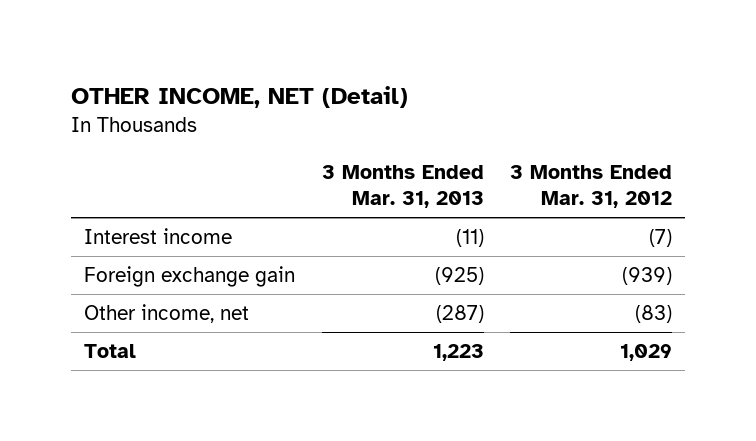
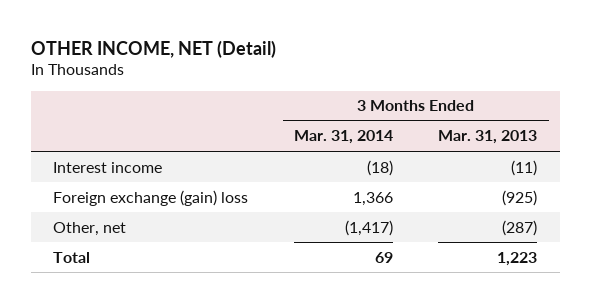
[509,164,672,209] 3 Months Ended Mar. 31, 2012 -> none
none -> [293,130,393,145] Mar. 31, 2014
[84,265,296,287] Foreign exchange gain -> [53,189,249,206] Foreign exchange (gain) loss
[84,303,250,323] Other income, net -> [53,221,127,236] Other, net

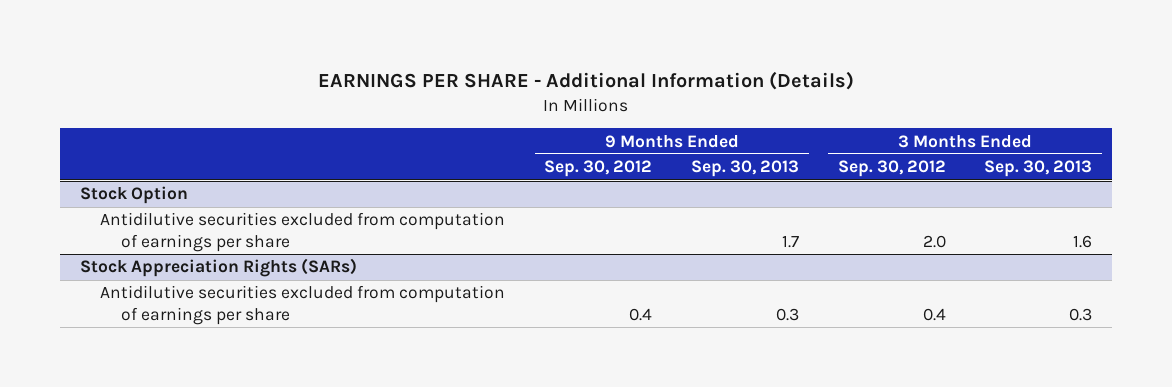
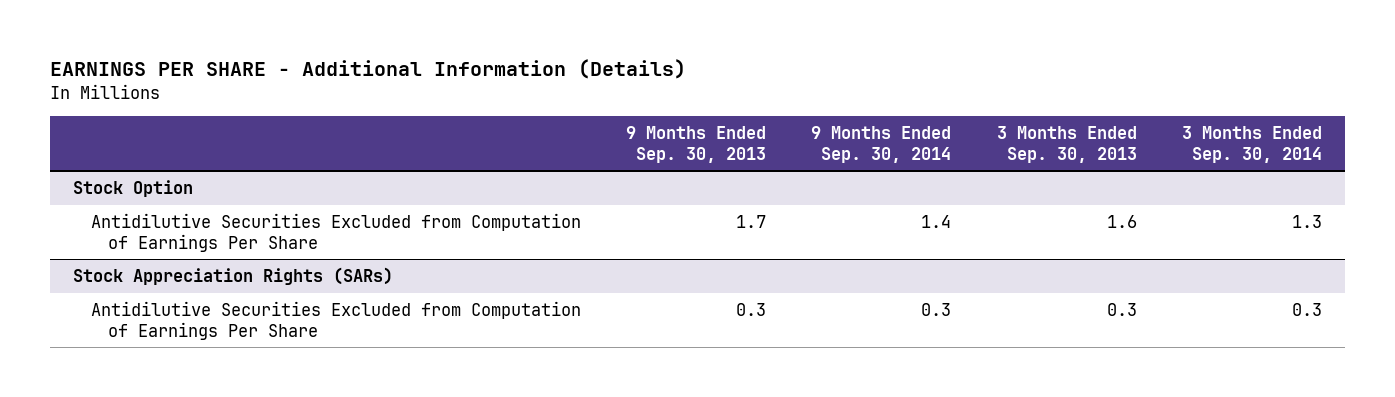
[544,160,653,178] Sep. 30, 2012 -> none
[837,160,946,178] Sep. 30, 2012 -> none
none -> [811,125,952,163] 9 Months Ended Sep. 30, 2014
none -> [1182,125,1323,163] 3 Months Ended Sep. 30, 2014
[100,212,506,252] Antidilutive securities excluded from computation of earnings per share -> [90,212,581,252] Antidilutive Securities Excluded from Computation of Earnings Per Share
[100,285,506,325] Antidilutive securities excluded from computation of earnings per share -> [90,300,581,340] Antidilutive Securities Excluded from Computation of Earnings Per Share

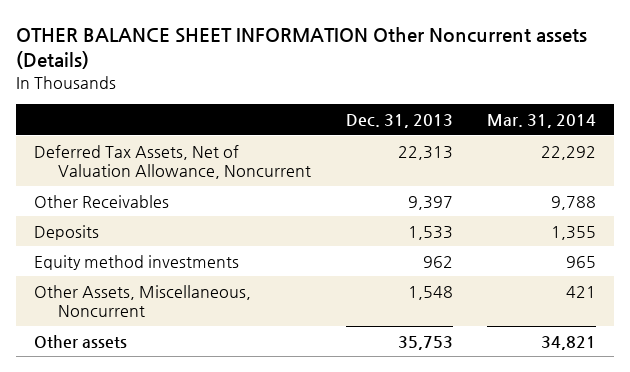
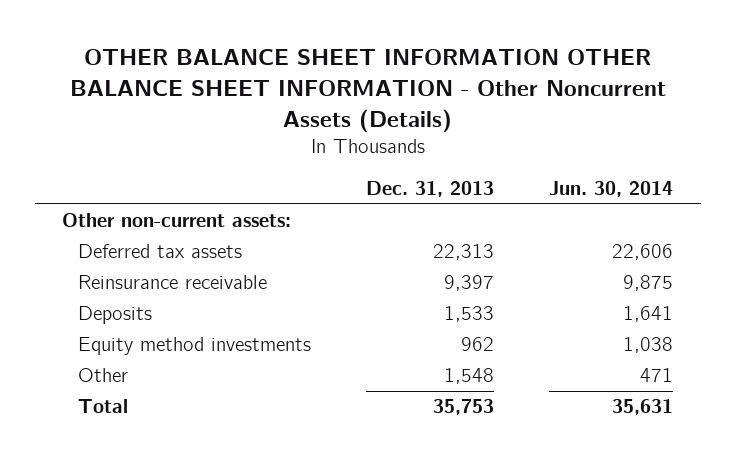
[16,27,588,70] OTHER BALANCE SHEET INFORMATION Other Noncurrent assets (Details) -> [69,49,666,133] OTHER BALANCE SHEET INFORMATION OTHER BALANCE SHEET INFORMATION - Other Noncurrent Assets (Details)
[487,114,597,129] Mar. 31, 2014 -> none
none -> [549,180,674,197] Jun. 30, 2014
none -> [62,213,292,228] Other non-current assets:
[33,144,312,180] Deferred Tax Assets, Net of Valuation Allowance, Noncurrent -> [78,244,243,259] Deferred tax assets
[33,194,169,208] Other Receivables -> [78,275,268,290] Reinsurance receivable
[33,284,251,318] Other Assets, Miscellaneous, Noncurrent -> [78,368,129,383] Other
[33,334,127,348] Other assets -> [78,399,129,414] Total

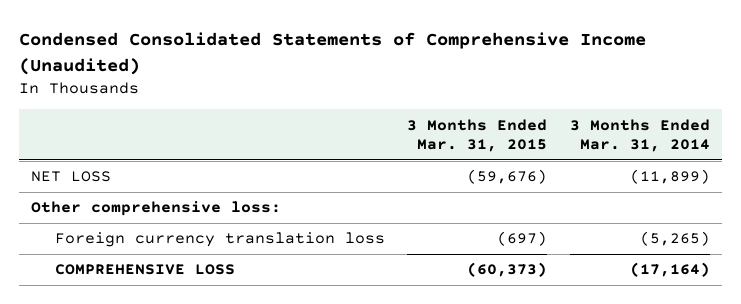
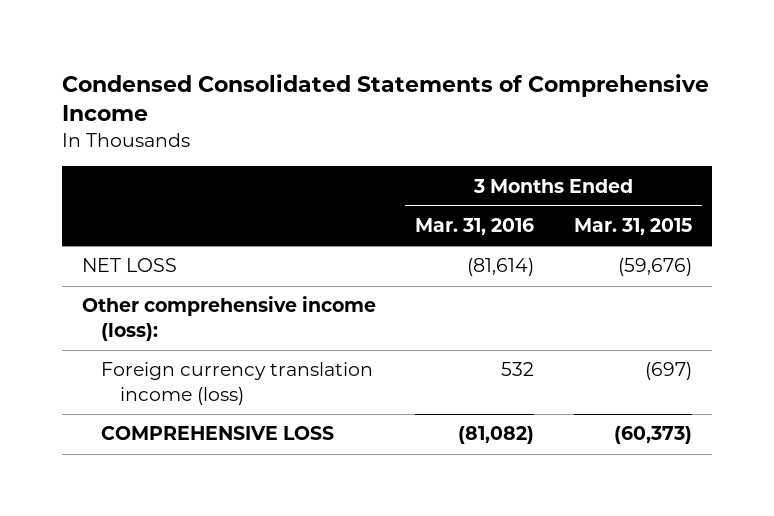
[19,31,647,75] Condensed Consolidated Statements of Comprehensive Income (Unaudited) -> [61,73,709,122] Condensed Consolidated Statements of Comprehensive Income
[570,118,711,152] 3 Months Ended Mar. 31, 2014 -> none
none -> [415,218,535,236] Mar. 31, 2016
[30,201,281,217] Other comprehensive loss: -> [81,296,376,341] Other comprehensive income (loss):
[54,232,385,248] Foreign currency translation loss -> [100,362,373,405] Foreign currency translation income (loss)

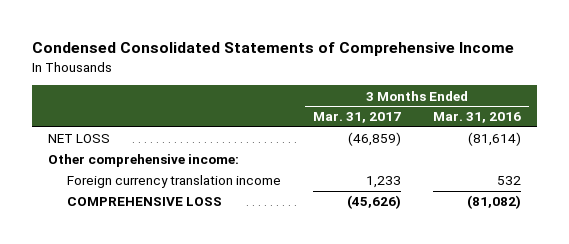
[573,218,692,236] Mar. 31, 2015 -> none
none -> [312,112,401,124] Mar. 31, 2017
[81,296,376,341] Other comprehensive income (loss): -> [48,154,240,168] Other comprehensive income:
[100,362,373,405] Foreign currency translation income (loss) -> [66,175,281,189] Foreign currency translation income

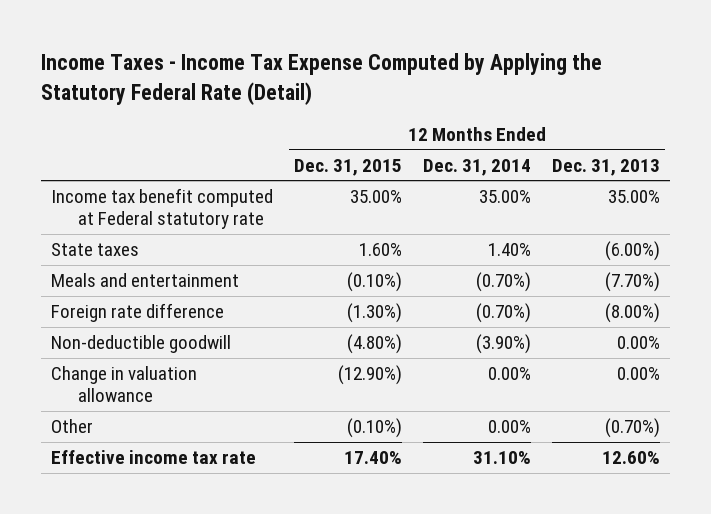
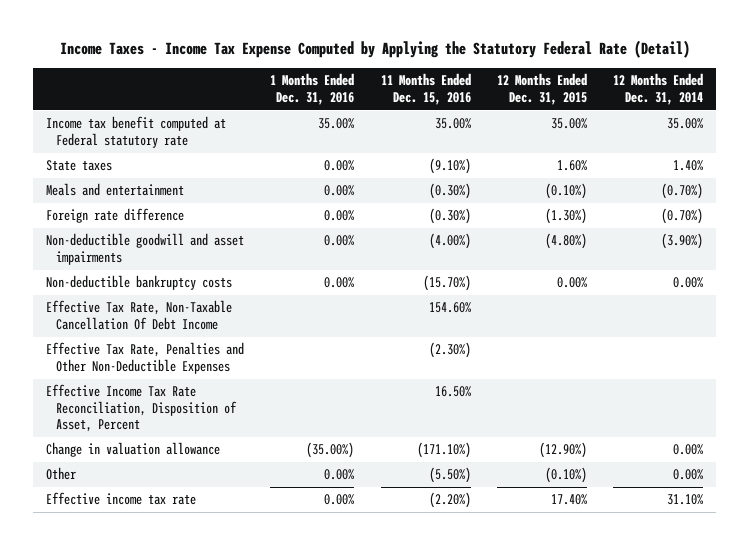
[551,158,660,176] Dec. 31, 2013 -> none
none -> [270,73,355,105] 1 Months Ended Dec. 31, 2016
none -> [380,73,471,105] 11 Months Ended Dec. 15, 2016
[51,335,232,354] Non-deductible goodwill -> [45,233,244,265] Non-deductible goodwill and asset impairments
none -> [45,275,232,291] Non-deductible bankruptcy costs
none -> [45,300,232,330] Effective Tax Rate, Non-Taxable Cancellation Of Debt Income
none -> [45,342,244,374] Effective Tax Rate, Penalties and Other Non-Deductible Expenses
none -> [45,384,237,432] Effective Income Tax Rate Reconciliation, Disposition of Asset, Percent

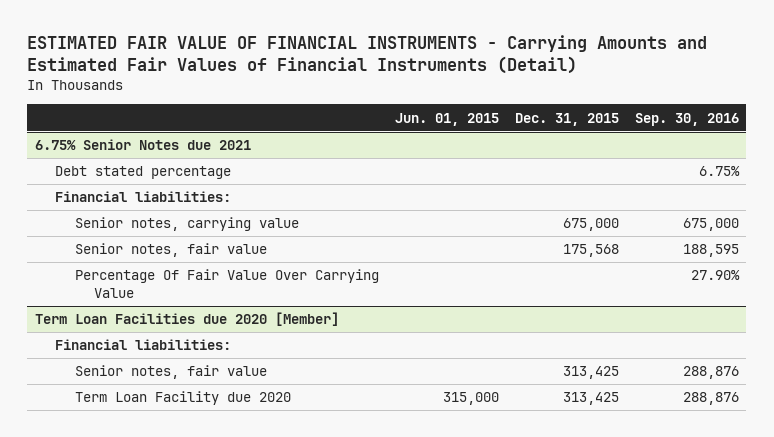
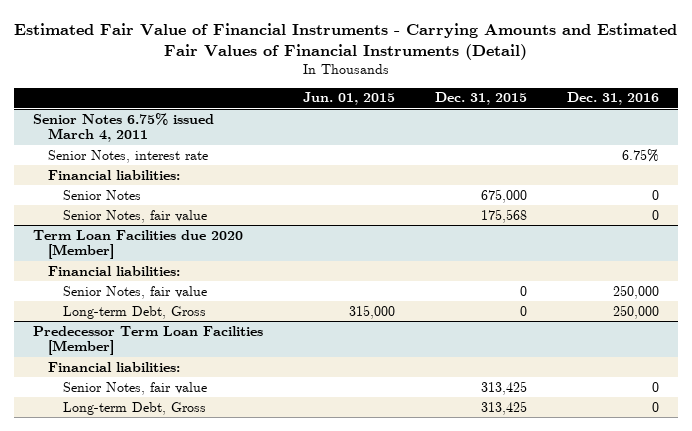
[27,35,708,75] ESTIMATED FAIR VALUE OF FINANCIAL INSTRUMENTS - Carrying Amounts and Estimated Fair Values of Financial Instruments (Detail) -> [14,22,678,60] Estimated Fair Value of Financial Instruments - Carrying Amounts and Estimated Fair Values of Financial Instruments (Detail)
[634,112,739,126] Sep. 30, 2016 -> none
none -> [566,92,659,106] Dec. 31, 2016
[35,139,252,151] 6.75% Senior Notes due 2021 -> [33,112,215,143] Senior Notes 6.75% issued March 4, 2011
[54,166,231,180] Debt stated percentage -> [48,149,209,163] Senior Notes, interest rate
[74,269,379,299] Percentage Of Fair Value Over Carrying Value -> none
[74,217,299,232] Senior notes, carrying value -> [63,189,142,200] Senior Notes
[74,243,267,258] Senior notes, fair value -> [63,209,208,223] Senior Notes, fair value
[74,391,291,406] Term Loan Facility due 2020 -> none
[74,365,267,380] Senior notes, fair value -> [63,285,208,299] Senior Notes, fair value
[562,366,619,380] 313,425 -> [519,285,527,296] 0
none -> [63,305,207,319] Long-term Debt, Gross
none -> [33,325,264,356] Predecessor Term Loan Facilities [Member]
none -> [48,361,181,372] Financial liabilities:
none -> [63,381,208,395] Senior Notes, fair value
none -> [63,401,207,415] Long-term Debt, Gross

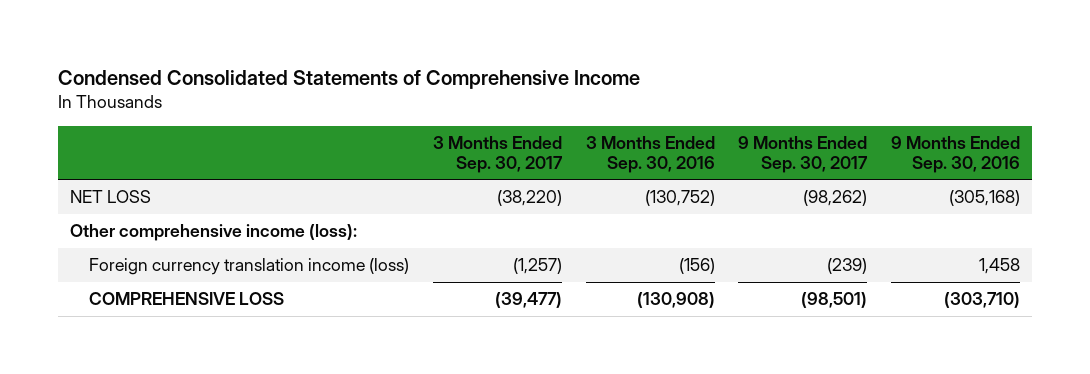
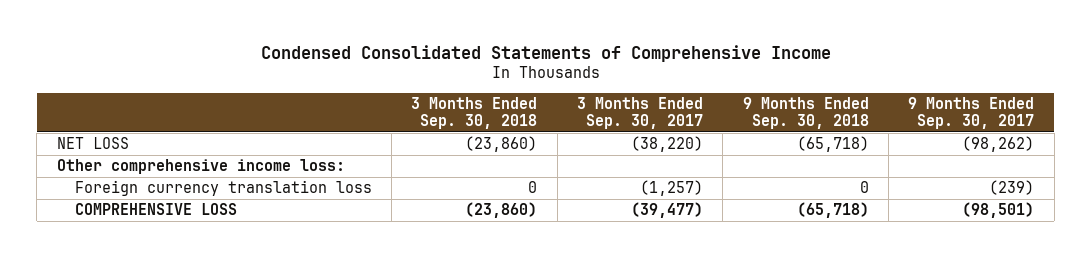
[585,135,715,173] 3 Months Ended Sep. 30, 2016 -> none
[891,135,1021,173] 9 Months Ended Sep. 30, 2016 -> none
none -> [411,96,538,130] 3 Months Ended Sep. 30, 2018
none -> [742,96,869,130] 9 Months Ended Sep. 30, 2018
[70,224,358,242] Other comprehensive income (loss): -> [56,158,345,174] Other comprehensive income loss:
[89,258,410,276] Foreign currency translation income (loss) -> [74,179,372,196] Foreign currency translation loss

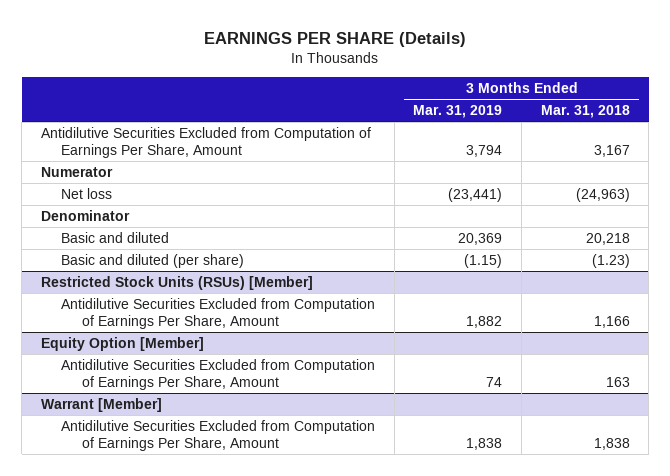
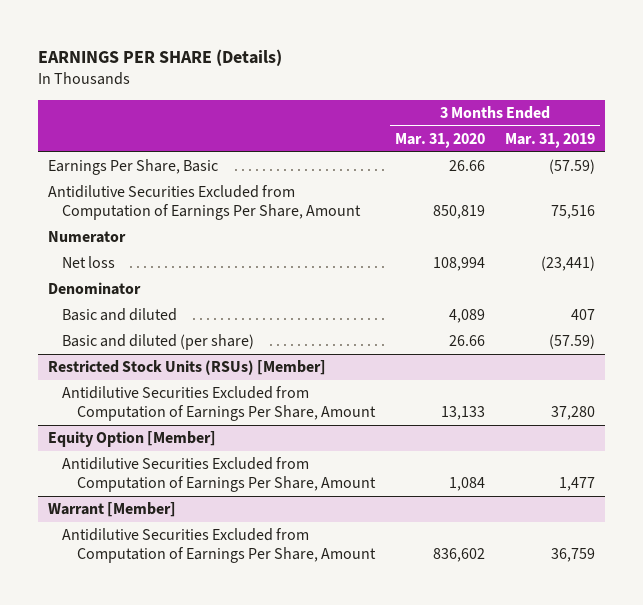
[540,105,630,119] Mar. 31, 2018 -> none
none -> [394,132,485,148] Mar. 31, 2020
none -> [48,159,219,176] Earnings Per Share, Basic
[466,144,503,157] 3,794 -> [550,204,595,219] 75,516
[458,233,503,246] 20,369 -> [570,309,595,321] 407
[464,254,503,269] (1.15) -> [548,334,595,350] (57.59)
[466,315,503,328] 1,882 -> [550,405,595,420] 37,280
[486,376,503,387] 74 -> [558,476,595,491] 1,477
[466,437,503,450] 1,838 -> [550,547,595,562] 36,759

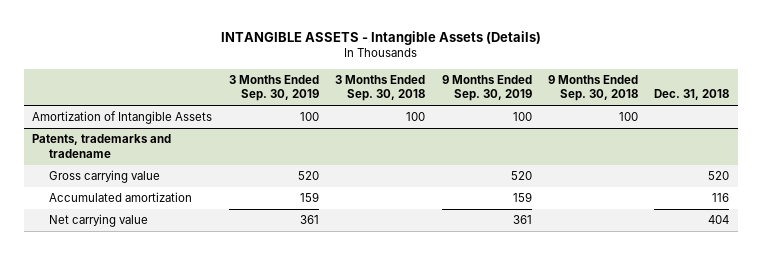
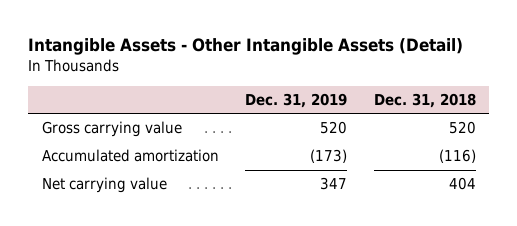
[220,30,541,45] INTANGIBLE ASSETS - Intangible Assets (Details) -> [28,38,464,56] Intangible Assets - Other Intangible Assets (Detail)
[228,75,319,102] 3 Months Ended Sep. 30, 2019 -> none
[335,75,426,102] 3 Months Ended Sep. 30, 2018 -> none
[441,75,532,102] 9 Months Ended Sep. 30, 2019 -> none
[548,75,639,102] 9 Months Ended Sep. 30, 2018 -> none
none -> [245,93,348,109] Dec. 31, 2019
[32,111,213,125] Amortization of Intangible Assets -> none
[32,134,172,158] Patents, trademarks and tradename -> none
[712,193,730,203] 116 -> [438,149,476,164] (116)

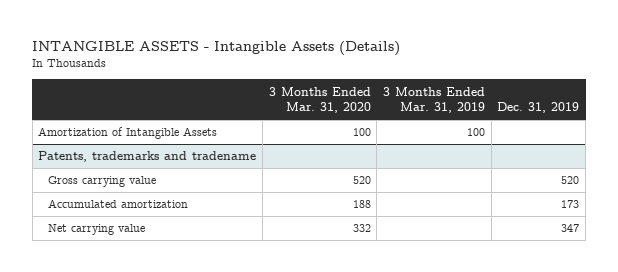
[28,38,464,56] Intangible Assets - Other Intangible Assets (Detail) -> [32,40,401,56] INTANGIBLE ASSETS - Intangible Assets (Details)
[373,93,476,109] Dec. 31, 2018 -> none
none -> [268,86,371,114] 3 Months Ended Mar. 31, 2020
none -> [383,86,486,114] 3 Months Ended Mar. 31, 2019
none -> [38,127,218,140] Amortization of Intangible Assets
none -> [38,151,257,163] Patents, trademarks and tradename
[310,149,348,164] (173) -> [561,200,580,209] 173

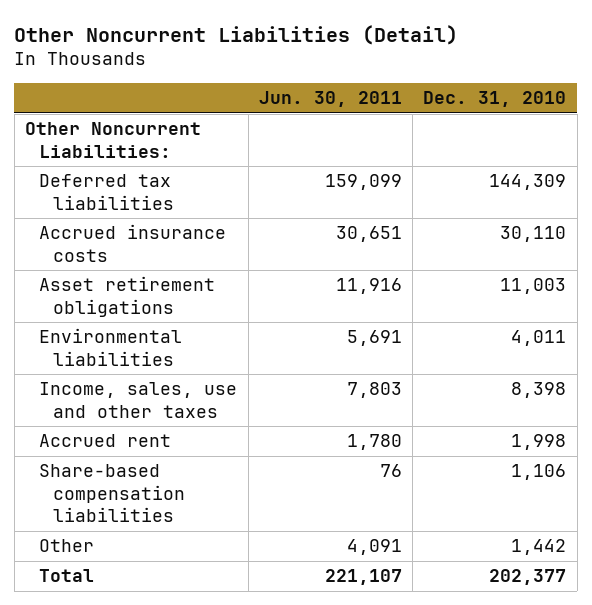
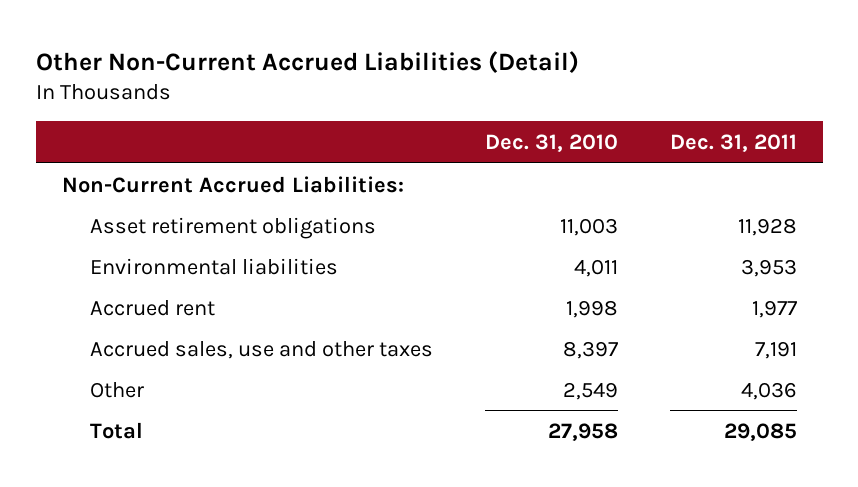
[14,24,459,45] Other Noncurrent Liabilities (Detail) -> [35,50,579,73] Other Non-Current Accrued Liabilities (Detail)
[258,91,402,108] Jun. 30, 2011 -> none
none -> [669,133,797,152] Dec. 31, 2011
[25,122,202,158] Other Noncurrent Liabilities: -> none
[39,174,175,210] Deferred tax liabilities -> none
[39,224,227,262] Accrued insurance costs -> none
none -> [61,175,404,193] Non-Current Accrued Liabilities:
[39,382,238,418] Income, sales, use and other taxes -> none
[39,464,186,523] Share-based compensation liabilities -> none
none -> [89,340,433,359] Accrued sales, use and other taxes
[511,539,567,556] 1,442 -> [562,381,618,400] 2,549
[489,569,567,586] 202,377 -> [547,422,618,441] 27,958

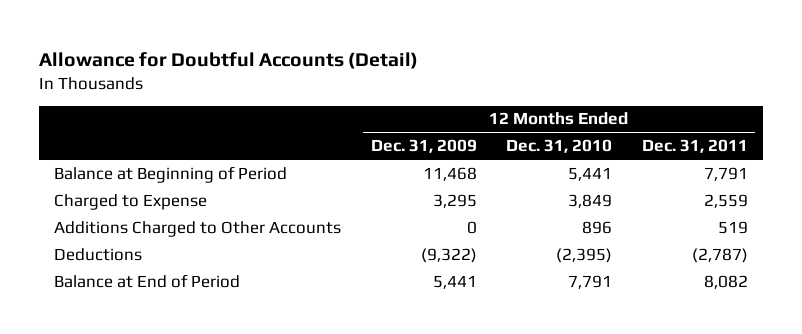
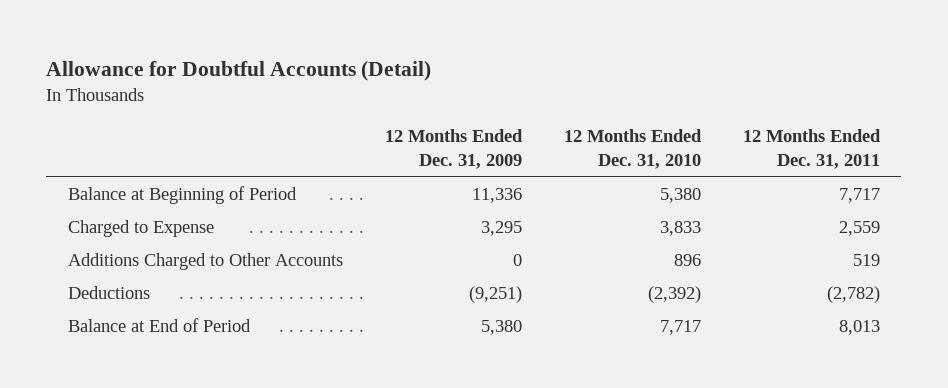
[422,166,477,181] 11,468 -> [471,187,522,203] 11,336
[568,166,613,181] 5,441 -> [660,187,702,203] 5,380
[704,166,749,181] 7,791 -> [839,187,881,203] 7,717
[568,193,613,208] 3,849 -> [660,220,702,236] 3,833
[420,247,477,263] (9,322) -> [468,285,522,303] (9,251)
[556,247,613,263] (2,395) -> [648,285,702,303] (2,392)
[692,247,749,263] (2,787) -> [827,285,881,303] (2,782)
[432,274,477,289] 5,441 -> [480,319,522,335] 5,380
[568,274,613,289] 7,791 -> [660,319,702,335] 7,717
[704,274,749,289] 8,082 -> [839,319,881,335] 8,013

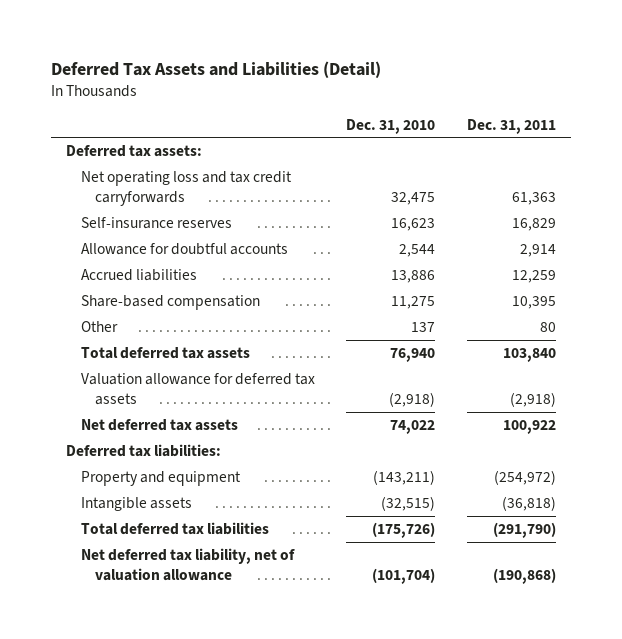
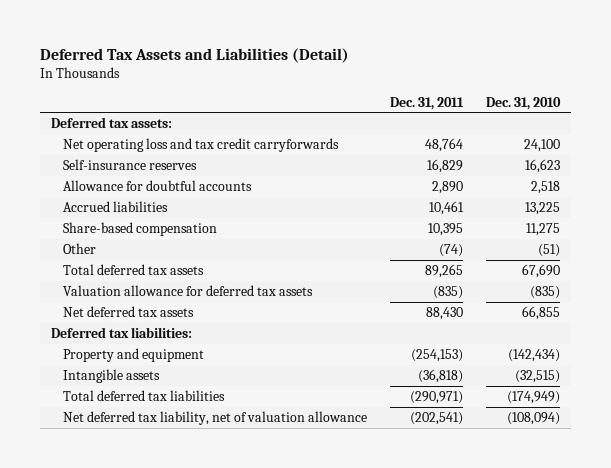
[391,191,436,205] 32,475 -> [523,138,560,152] 24,100
[511,191,556,205] 61,363 -> [424,137,463,152] 48,764
[399,244,436,258] 2,544 -> [530,180,560,194] 2,518
[519,244,556,258] 2,914 -> [431,180,463,194] 2,890
[391,270,436,284] 13,886 -> [524,201,560,215] 13,225
[511,270,556,284] 12,259 -> [428,200,464,215] 10,461
[411,322,436,333] 137 -> [537,243,560,257] (51)
[539,322,556,333] 80 -> [438,243,463,257] (74)
[390,348,436,363] 76,940 -> [521,263,560,278] 67,690
[502,348,556,363] 103,840 -> [424,263,463,278] 89,265
[389,391,436,407] (2,918) -> [529,285,560,299] (835)
[509,391,556,407] (2,918) -> [432,285,463,299] (835)
[390,420,436,435] 74,022 -> [521,305,560,320] 66,855
[502,420,556,435] 100,922 -> [425,306,463,320] 88,430
[373,470,436,486] (143,211) -> [507,348,560,362] (142,434)
[493,470,556,486] (254,972) -> [410,348,463,362] (254,153)
[372,522,436,539] (175,726) -> [506,390,560,404] (174,949)
[492,522,556,539] (291,790) -> [409,390,463,404] (290,971)
[372,567,436,584] (101,704) -> [506,411,560,425] (108,094)
[492,567,556,584] (190,868) -> [409,411,463,425] (202,541)

